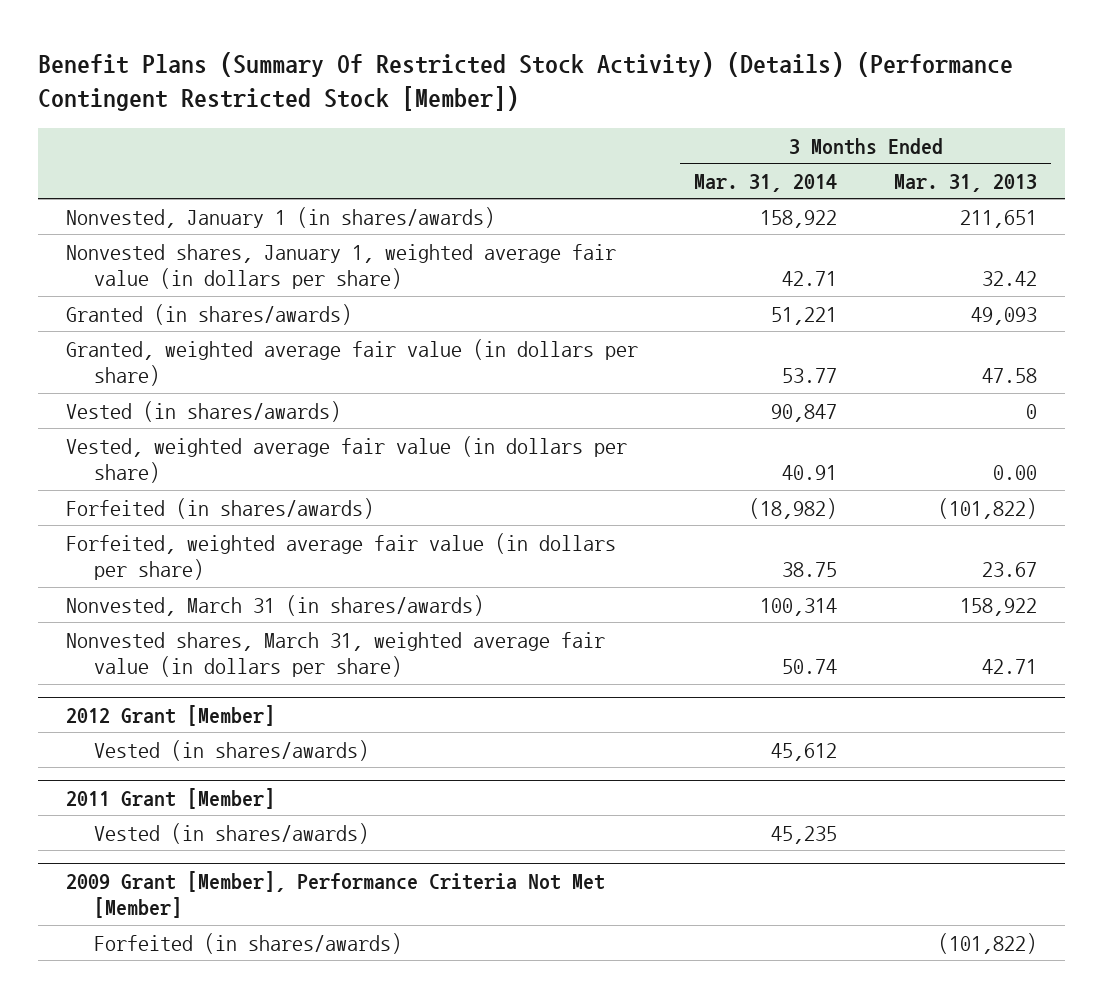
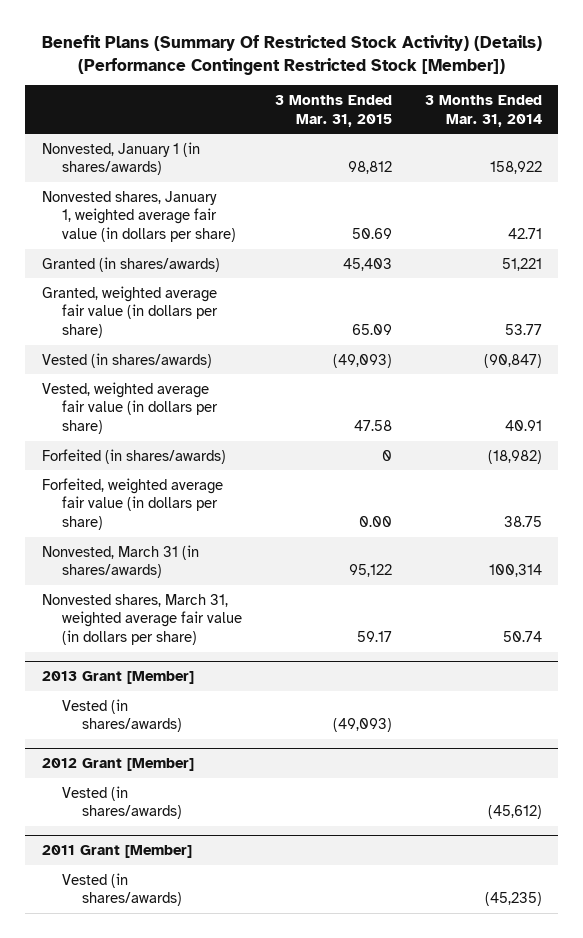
[894,173,1038,192] Mar. 31, 2013 -> none
none -> [274,94,392,127] 3 Months Ended Mar. 31, 2015
[771,403,838,422] 90,847 -> [483,353,542,368] (90,847)
none -> [41,670,194,684] 2013 Grant [Member]
none -> [62,698,183,733] Vested (in shares/awards)
[771,742,838,761] 45,612 -> [487,805,542,820] (45,612)
[65,870,605,919] 2009 Grant [Member], Performance Criteria Not Met [Member] -> none
[94,932,403,954] Forfeited (in shares/awards) -> none
[771,825,838,844] 45,235 -> [484,892,542,907] (45,235)

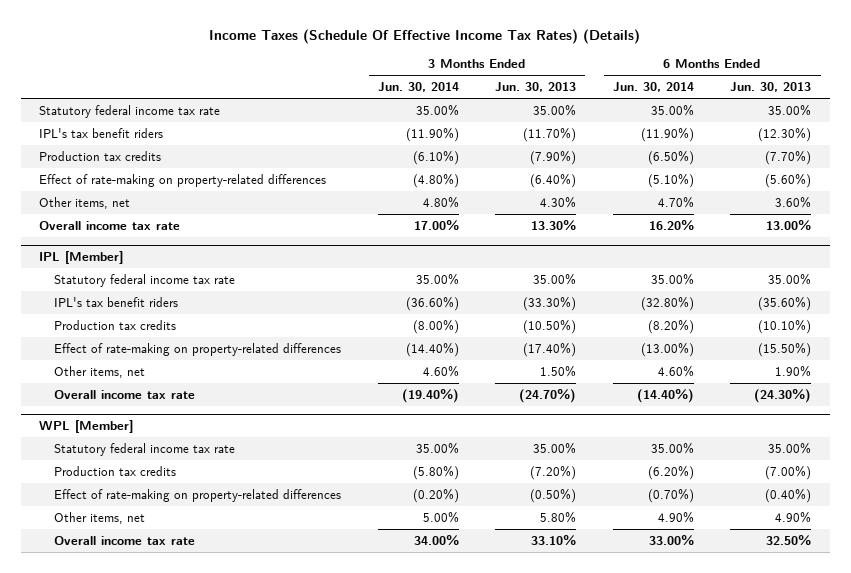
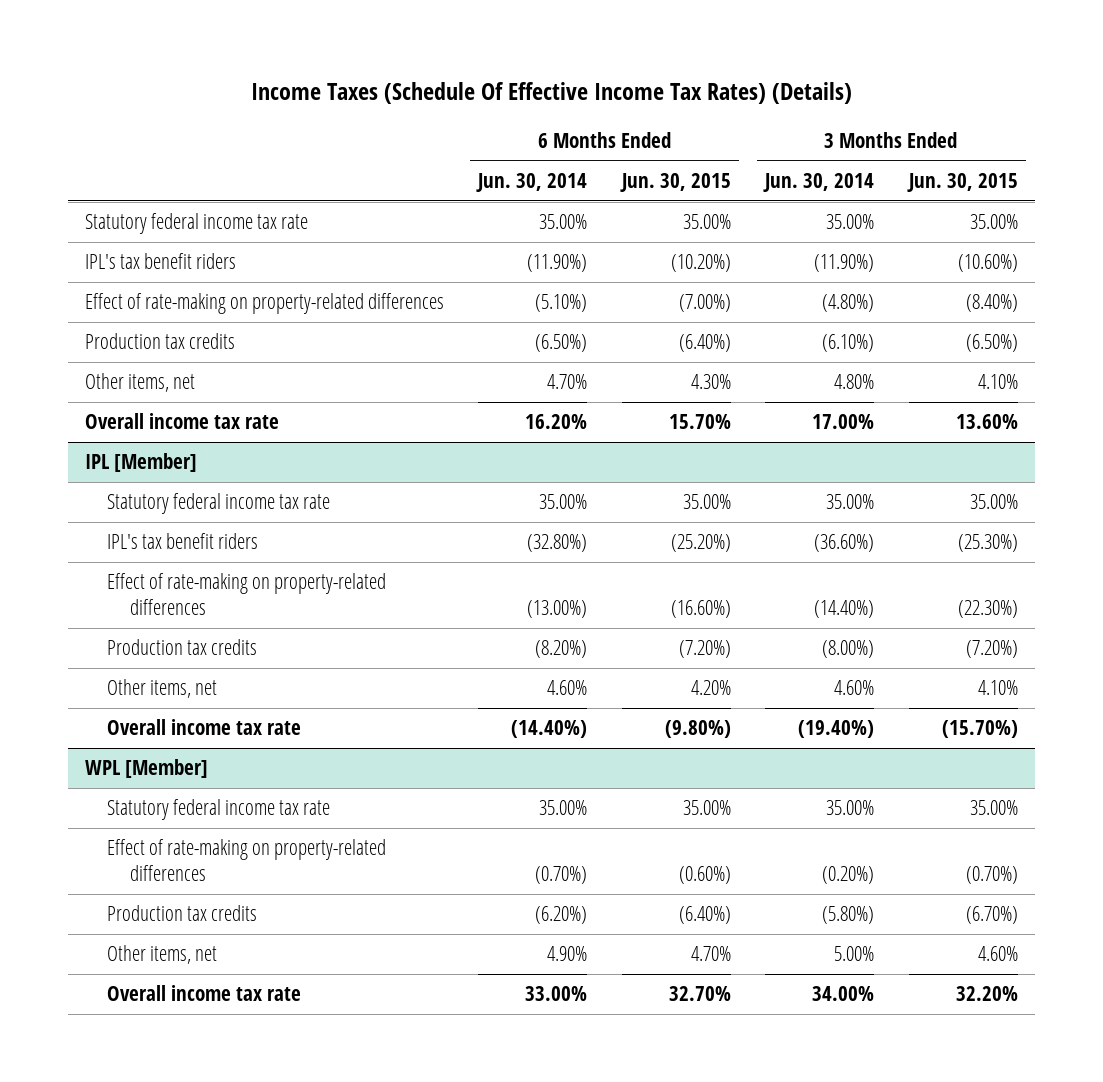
[495,82,577,93] Jun. 30, 2013 -> none
[730,82,812,93] Jun. 30, 2013 -> none
none -> [619,173,731,193] Jun. 30, 2015
none -> [906,173,1018,193] Jun. 30, 2015
[39,150,162,161] Production tax credits -> [85,333,236,350] Production tax credits
[54,319,177,330] Production tax credits -> [107,639,258,656] Production tax credits
[54,465,177,476] Production tax credits -> [107,905,258,922] Production tax credits

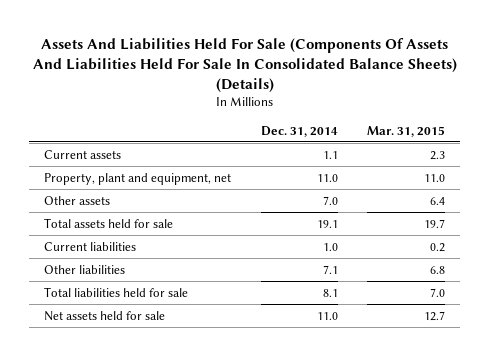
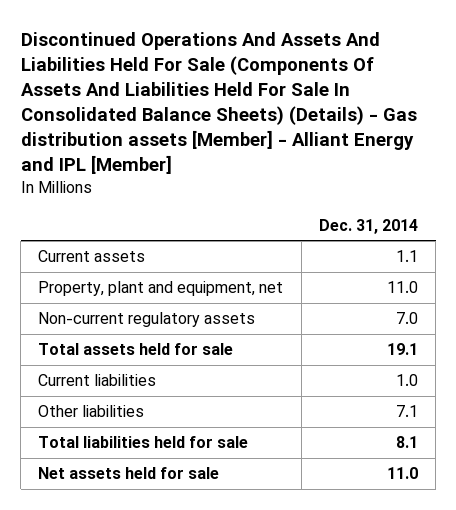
[32,38,457,93] Assets And Liabilities Held For Sale (Components Of Assets And Liabilities Held For Sale In Consolidated Balance Sheets) (Details) -> [20,31,417,175] Discontinued Operations And Assets And Liabilities Held For Sale (Components Of Assets And Liabilities Held For Sale In Consolidated Balance Sheets) (Details) - Gas distribution assets [Member] - Alliant Energy and IPL [Member]
[367,125,446,137] Mar. 31, 2015 -> none
[43,195,110,205] Other assets -> none
none -> [38,312,256,328] Non-current regulatory assets

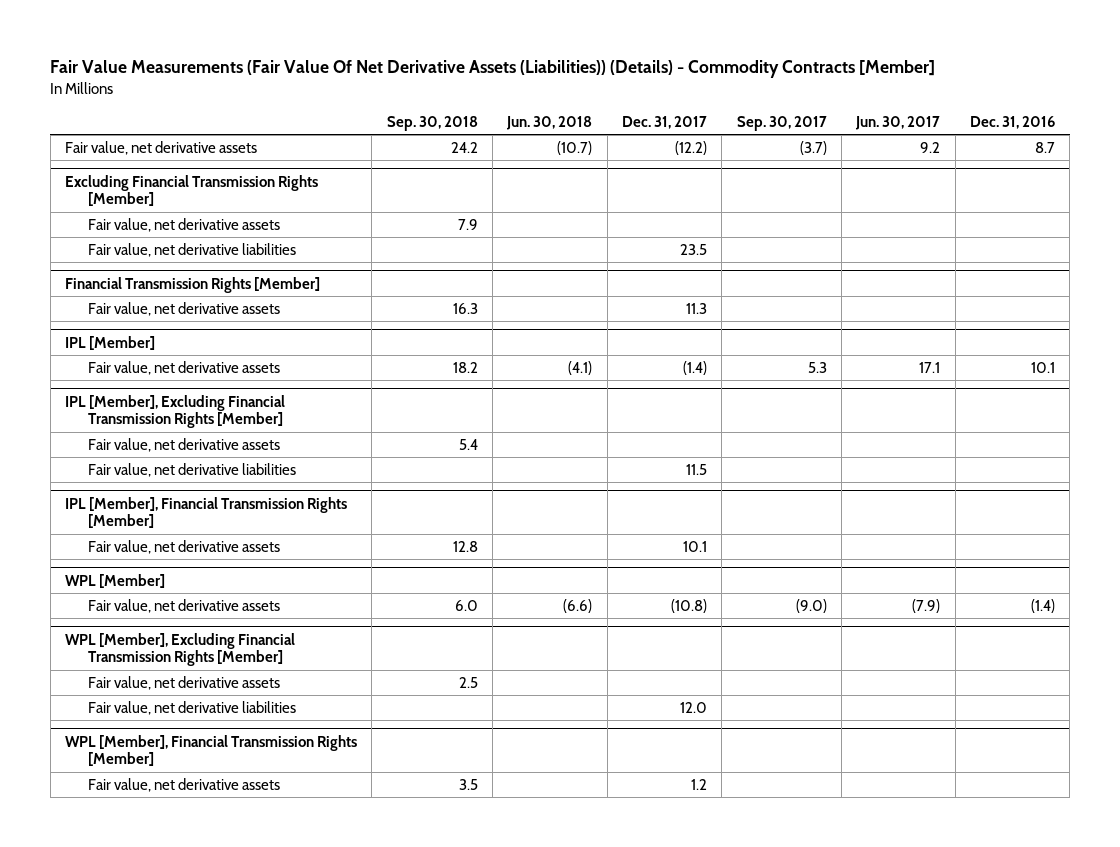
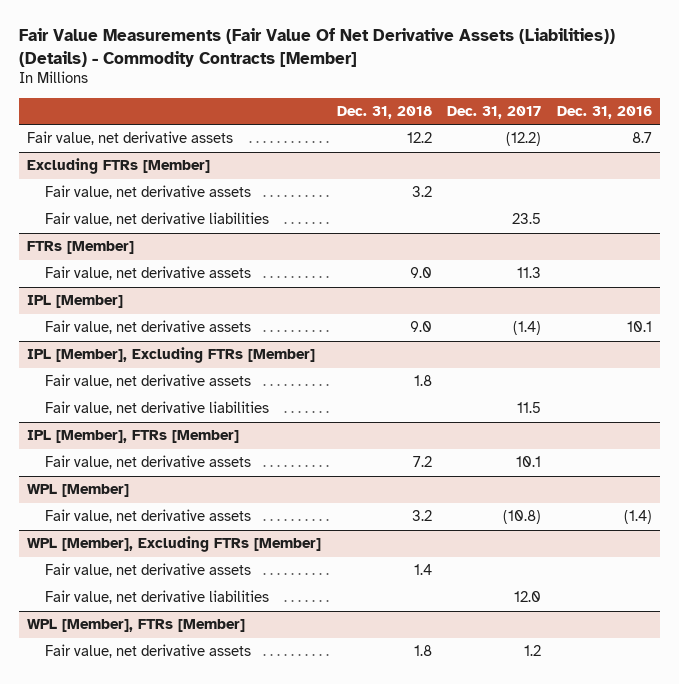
[386,115,478,131] Sep. 30, 2018 -> none
[506,115,593,130] Jun. 30, 2018 -> none
[736,115,827,131] Sep. 30, 2017 -> none
[855,115,941,130] Jun. 30, 2017 -> none
none -> [336,105,432,119] Dec. 31, 2018
[64,174,318,207] Excluding Financial Transmission Rights [Member] -> [26,158,210,175] Excluding FTRs [Member]
[64,276,320,293] Financial Transmission Rights [Member] -> [26,241,134,255] FTRs [Member]
[64,394,285,429] IPL [Member], Excluding Financial Transmission Rights [Member] -> none
none -> [26,347,315,364] IPL [Member], Excluding FTRs [Member]
[64,496,347,529] IPL [Member], Financial Transmission Rights [Member] -> none
none -> [26,430,239,444] IPL [Member], FTRs [Member]
[64,632,295,667] WPL [Member], Excluding Financial Transmission Rights [Member] -> none
none -> [26,536,321,553] WPL [Member], Excluding FTRs [Member]
[64,734,357,767] WPL [Member], Financial Transmission Rights [Member] -> none
none -> [26,619,245,633] WPL [Member], FTRs [Member]

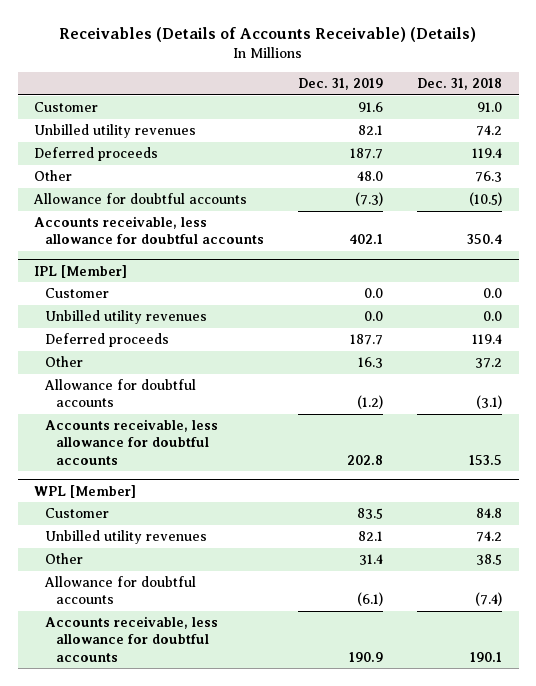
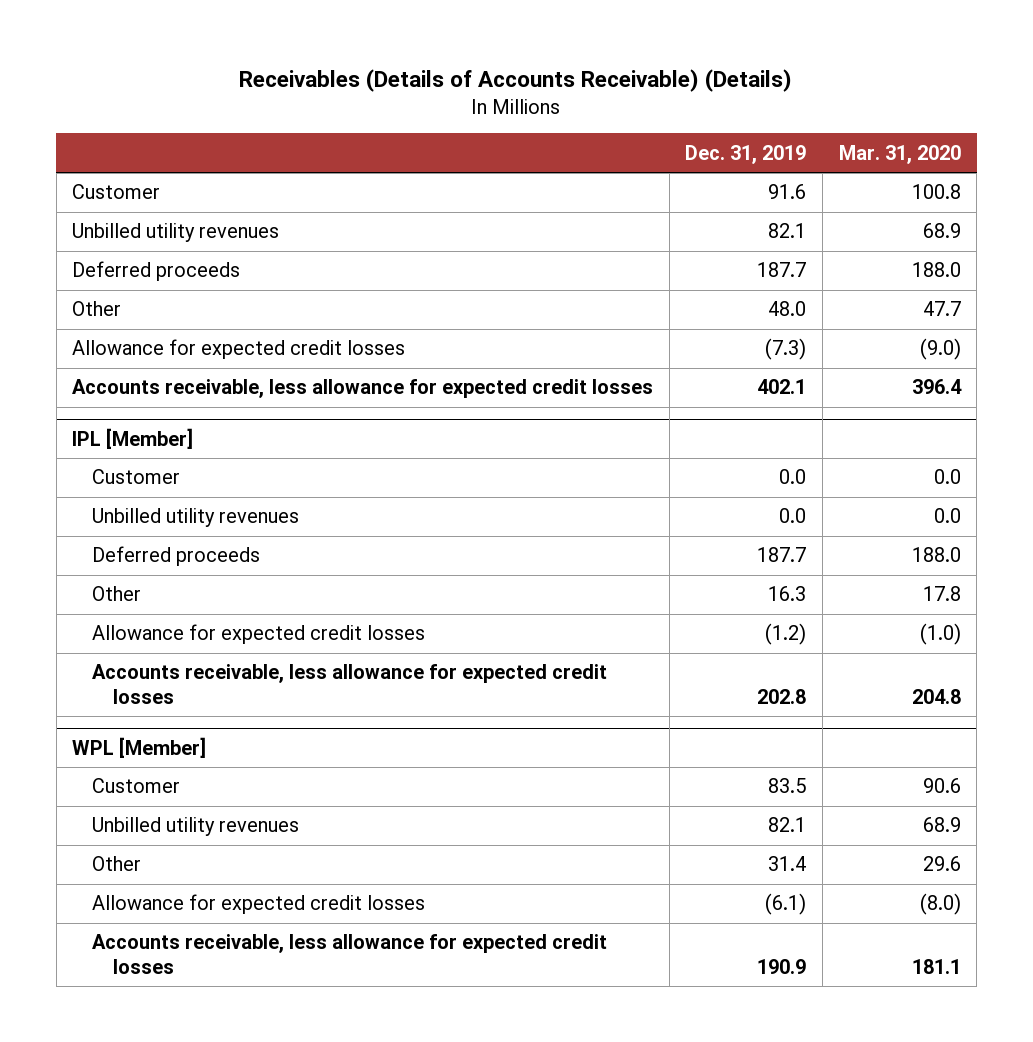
[416,78,502,91] Dec. 31, 2018 -> none
none -> [838,144,961,164] Mar. 31, 2020
[33,193,248,205] Allowance for doubtful accounts -> [72,339,406,360] Allowance for expected credit losses
[34,216,265,245] Accounts receivable, less allowance for doubtful accounts -> [72,379,654,399] Accounts receivable, less allowance for expected credit losses
[44,379,197,408] Allowance for doubtful accounts -> [92,624,426,645] Allowance for expected credit losses
[45,419,219,465] Accounts receivable, less allowance for doubtful accounts -> [92,664,608,704] Accounts receivable, less allowance for expected credit losses
[44,576,197,605] Allowance for doubtful accounts -> [92,894,426,915] Allowance for expected credit losses
[45,616,219,662] Accounts receivable, less allowance for doubtful accounts -> [92,934,608,974] Accounts receivable, less allowance for expected credit losses

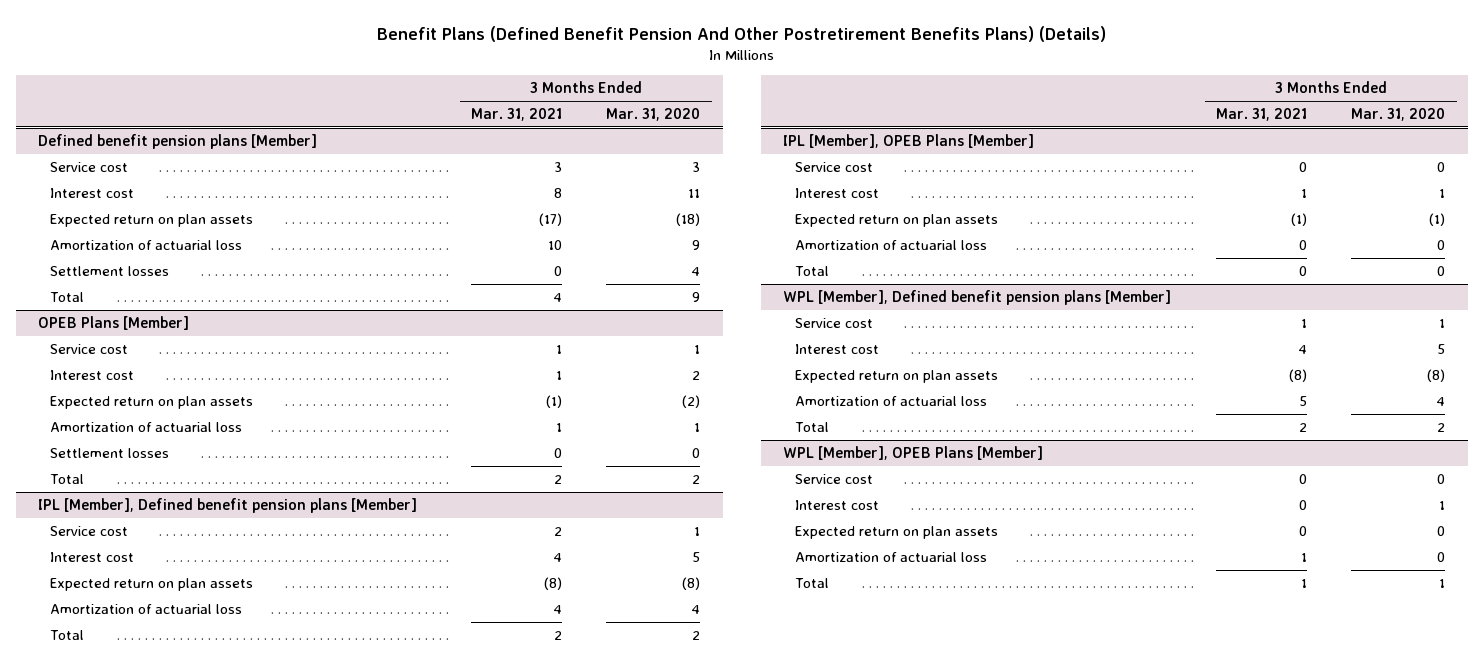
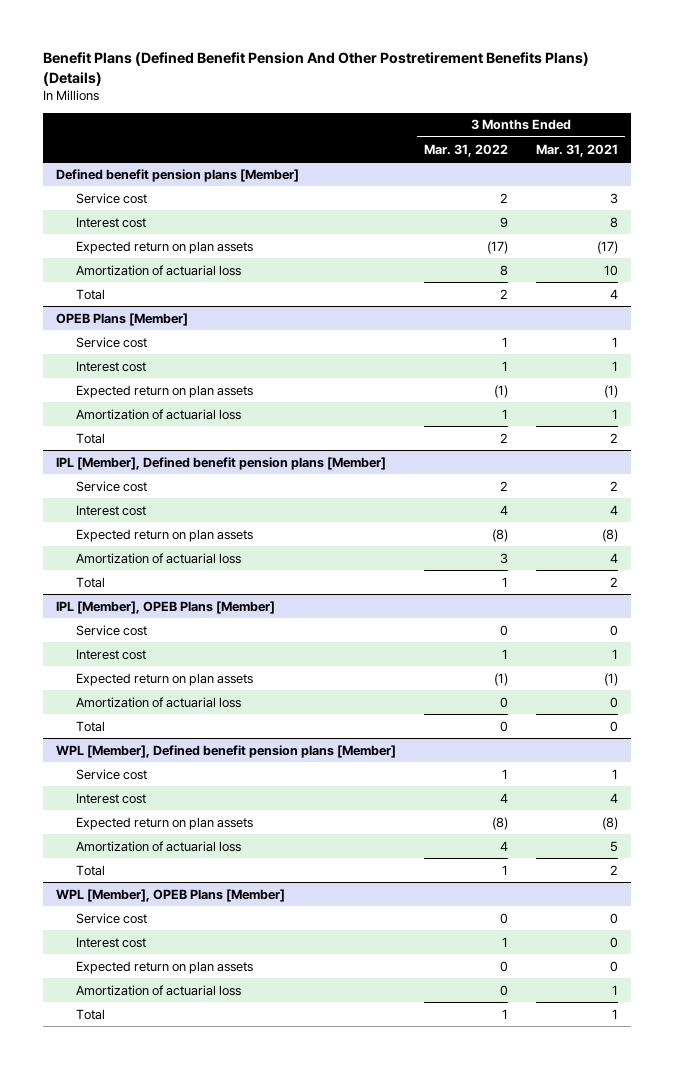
[606,108,701,122] Mar. 31, 2020 -> none
none -> [424,143,509,157] Mar. 31, 2022
[50,266,170,277] Settlement losses -> none
[50,448,170,459] Settlement losses -> none

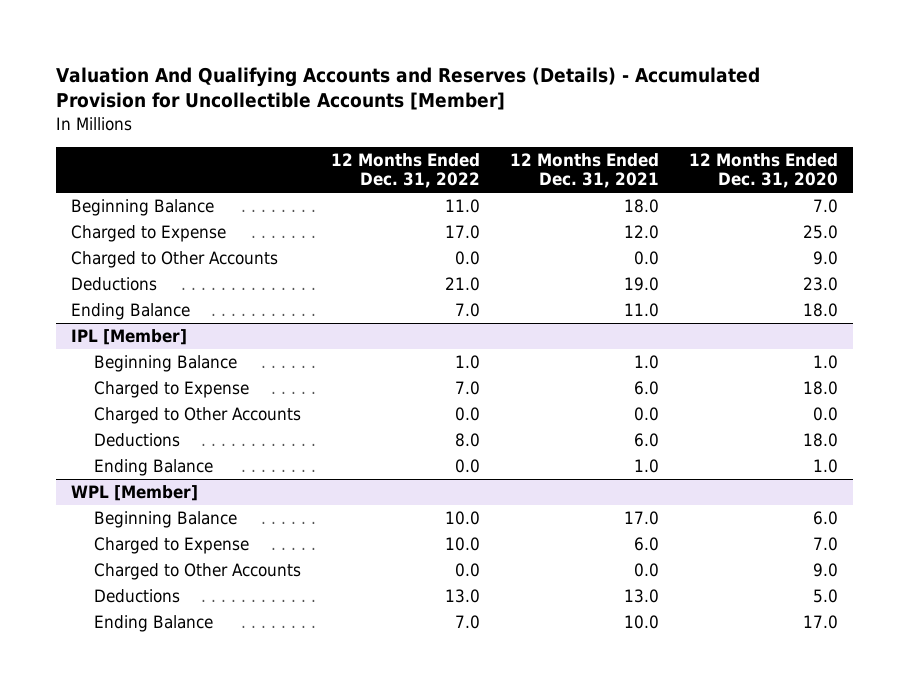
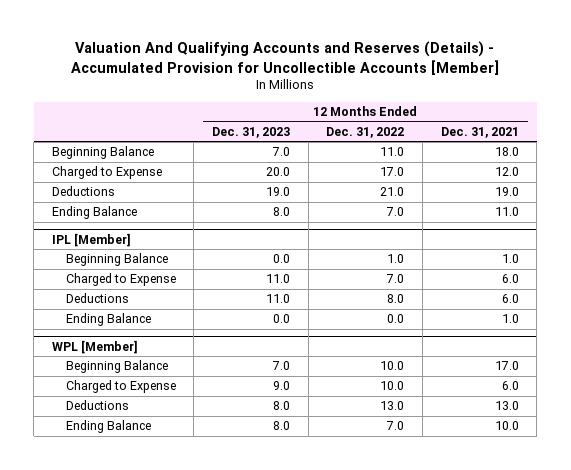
[688,152,838,189] 12 Months Ended Dec. 31, 2020 -> none
none -> [211,126,290,138] Dec. 31, 2023
[70,251,278,269] Charged to Other Accounts -> none
[93,407,301,425] Charged to Other Accounts -> none
[93,563,301,581] Charged to Other Accounts -> none

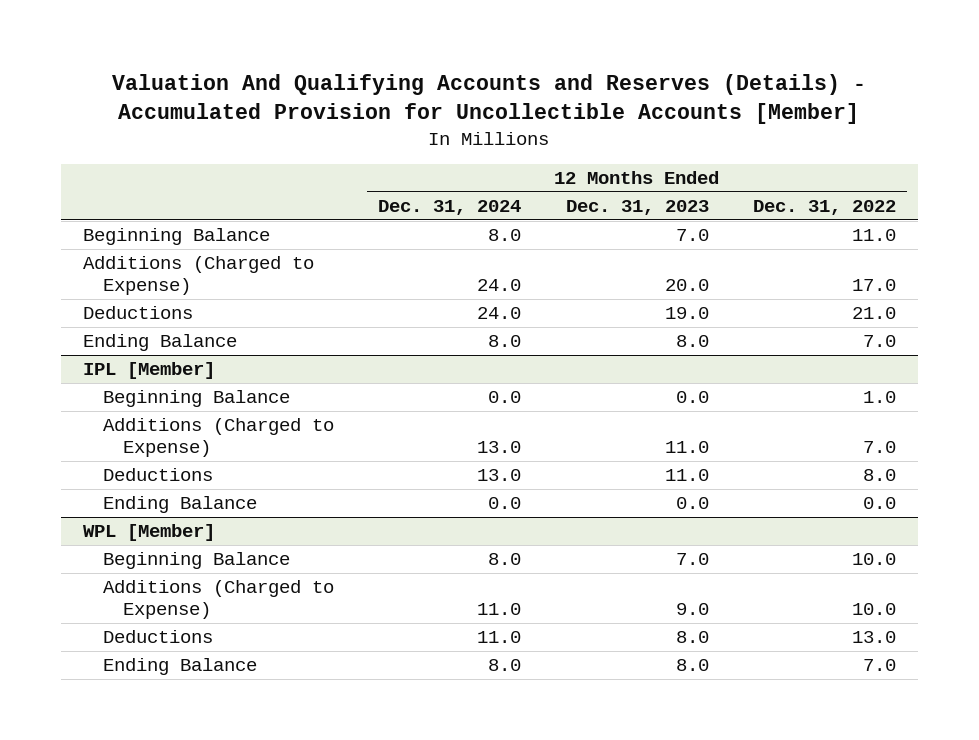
[440,126,519,138] Dec. 31, 2021 -> none
none -> [378,200,522,216] Dec. 31, 2024
[51,166,162,180] Charged to Expense -> [82,256,314,296] Additions (Charged to Expense)
[65,273,176,287] Charged to Expense -> [102,418,334,458] Additions (Charged to Expense)
[65,380,176,394] Charged to Expense -> [102,580,334,620] Additions (Charged to Expense)

